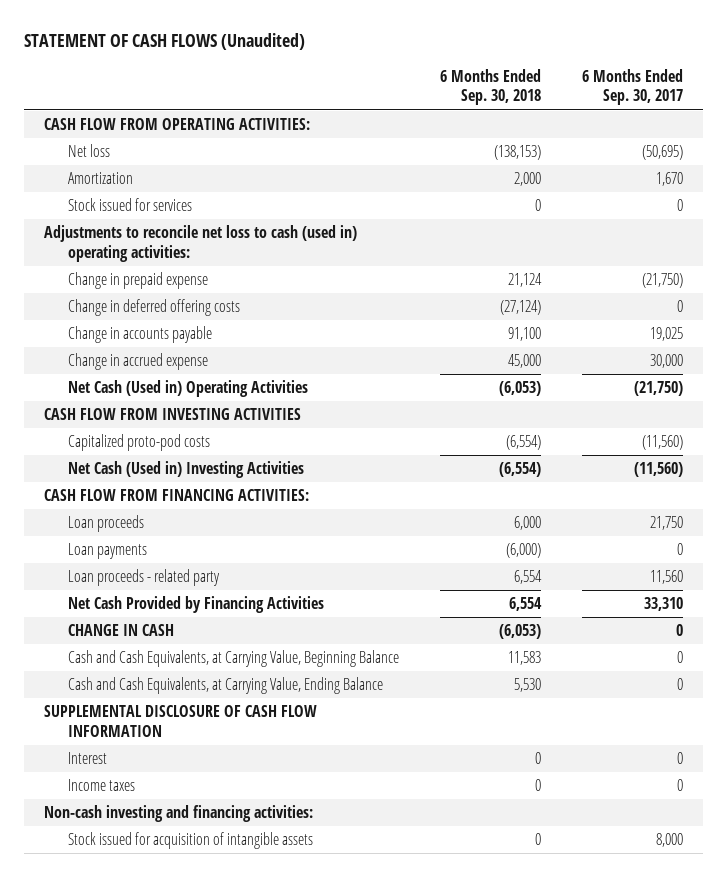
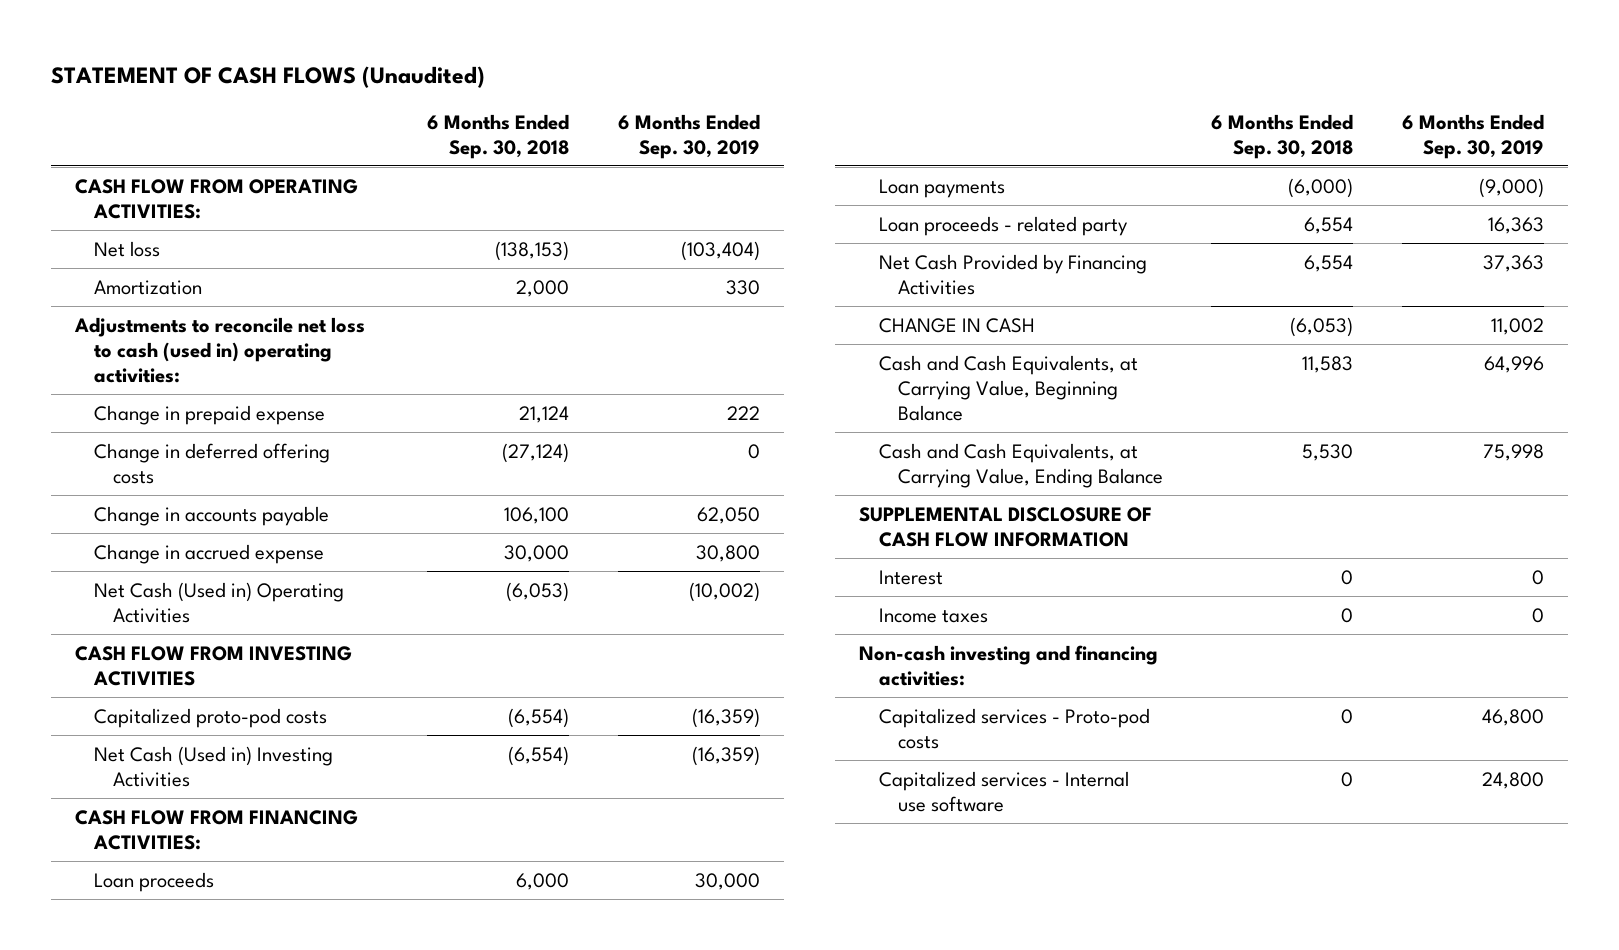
[581,68,683,106] 6 Months Ended Sep. 30, 2017 -> none
none -> [617,113,760,159] 6 Months Ended Sep. 30, 2019
[68,198,193,212] Stock issued for services -> none
[507,327,541,342] 91,100 -> [504,506,570,524] 106,100
[507,354,541,369] 45,000 -> [504,544,570,562] 30,000
[68,832,314,850] Stock issued for acquisition of intangible assets -> [878,707,1150,749] Capitalized services - Proto-pod costs
none -> [878,770,1129,812] Capitalized services - Internal use software

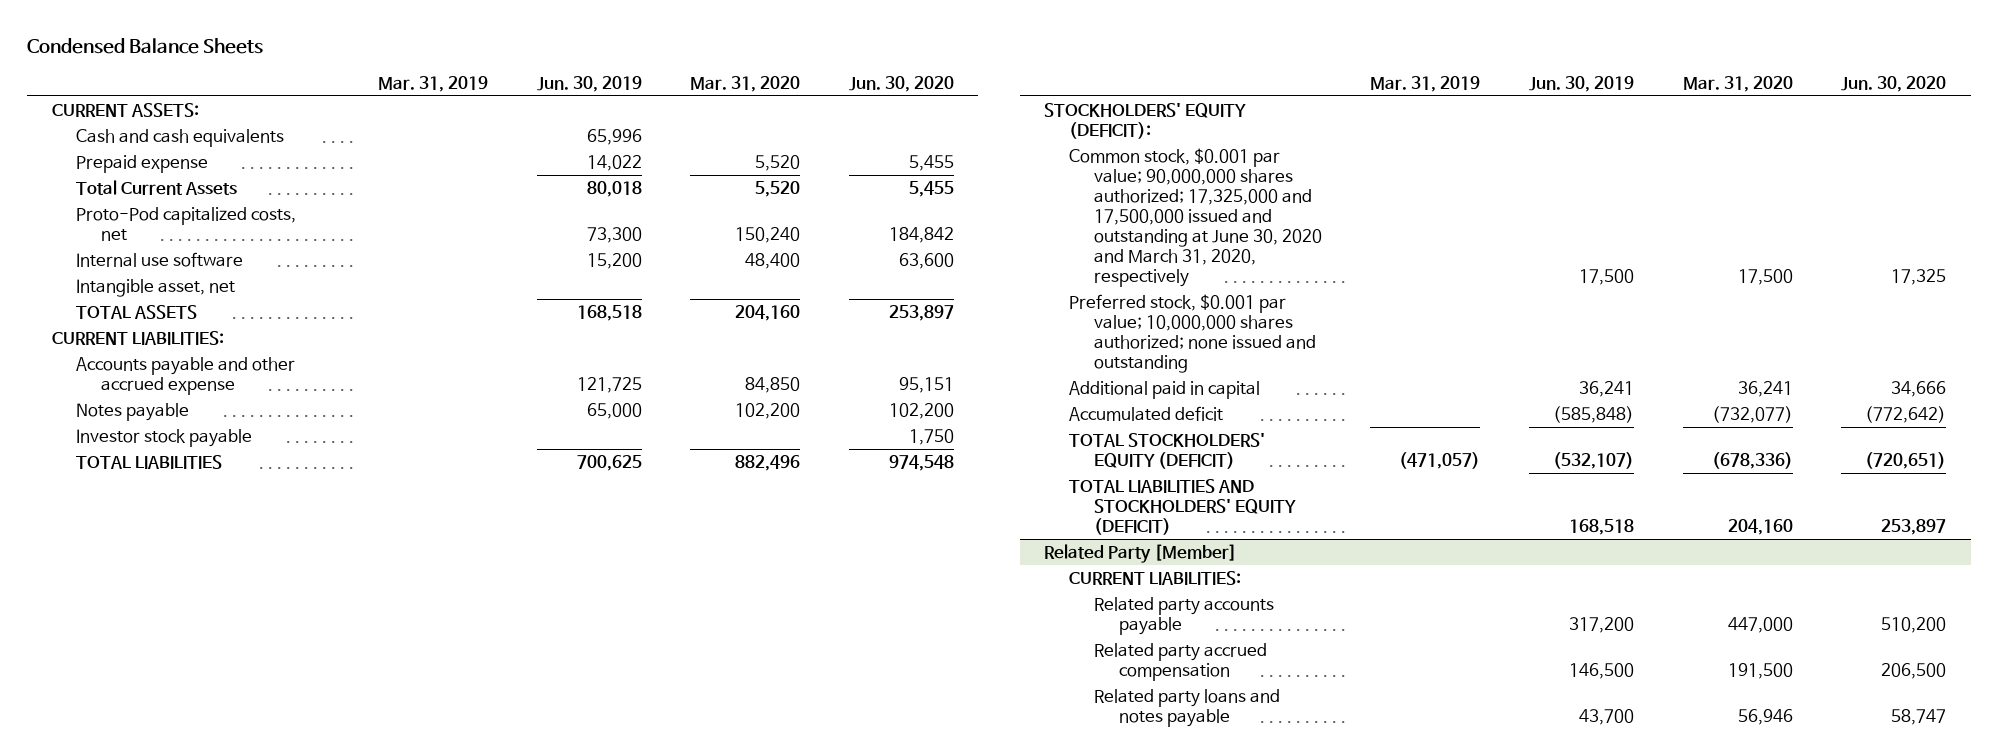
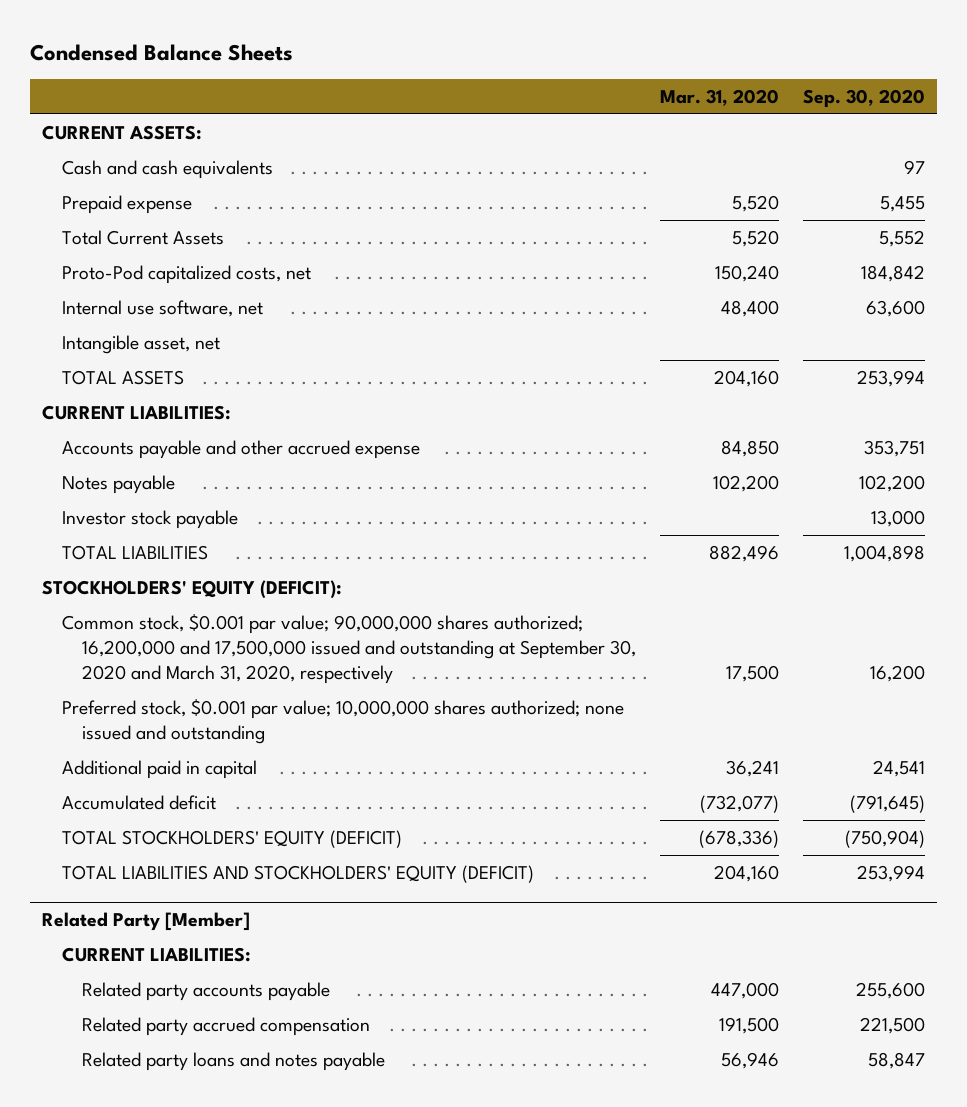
[377,75,488,92] Mar. 31, 2019 -> none
[536,75,642,92] Jun. 30, 2019 -> none
[848,75,954,92] Jun. 30, 2020 -> none
none -> [802,89,925,109] Sep. 30, 2020
[76,251,244,267] Internal use software -> [61,299,263,317] Internal use software, net
[1068,147,1322,288] Common stock, $0.001 par value; 90,000,000 shares authorized; 17,325,000 and 17,500,000 issued and outstanding at June 30, 2020 and March 31, 2020, respectively -> [61,613,636,685] Common stock, $0.001 par value; 90,000,000 shares authorized; 16,200,000 and 17,500,000 issued and outstanding at September 30, 2020 and March 31, 2020, respectively

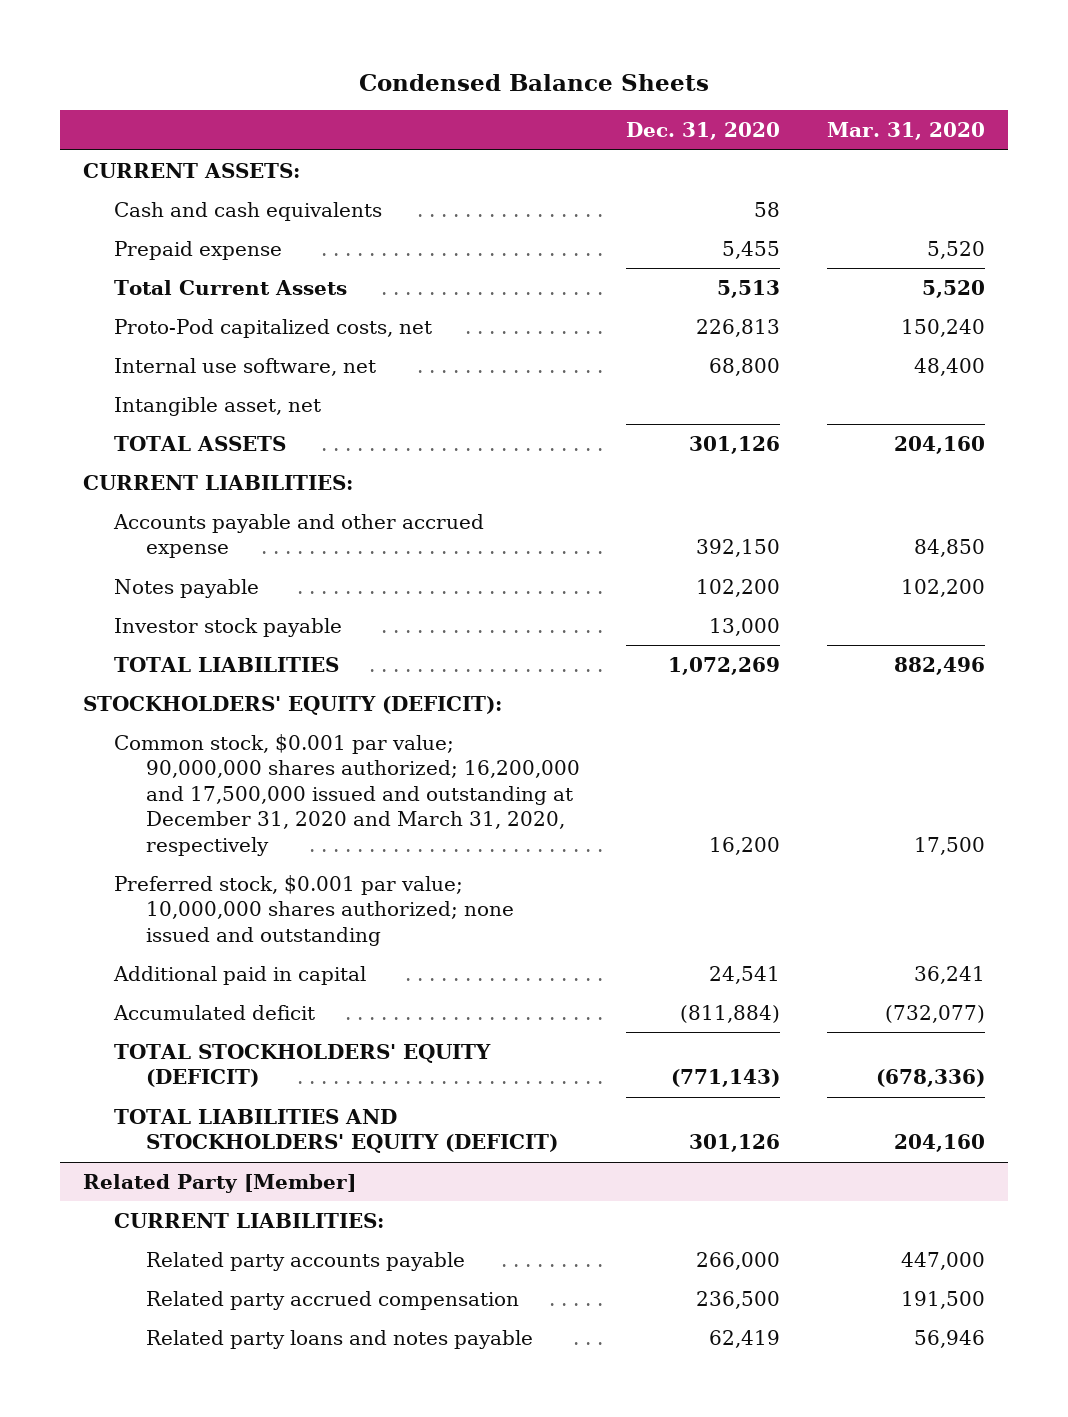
[802,89,925,109] Sep. 30, 2020 -> none
none -> [626,122,781,141] Dec. 31, 2020
[61,613,636,685] Common stock, $0.001 par value; 90,000,000 shares authorized; 16,200,000 and 17,500,000 issued and outstanding at September 30, 2020 and March 31, 2020, respectively -> [114,733,581,856] Common stock, $0.001 par value; 90,000,000 shares authorized; 16,200,000 and 17,500,000 issued and outstanding at December 31, 2020 and March 31, 2020, respectively

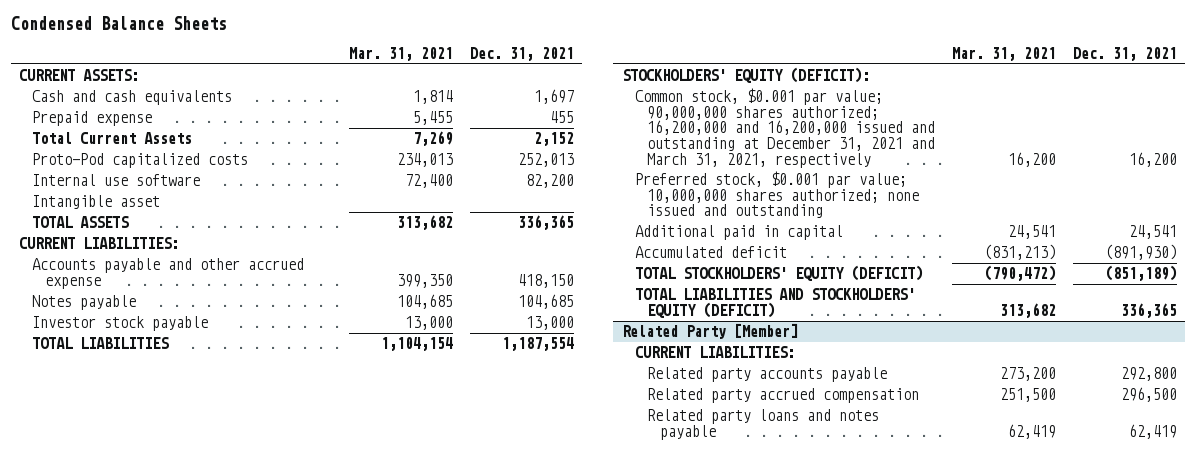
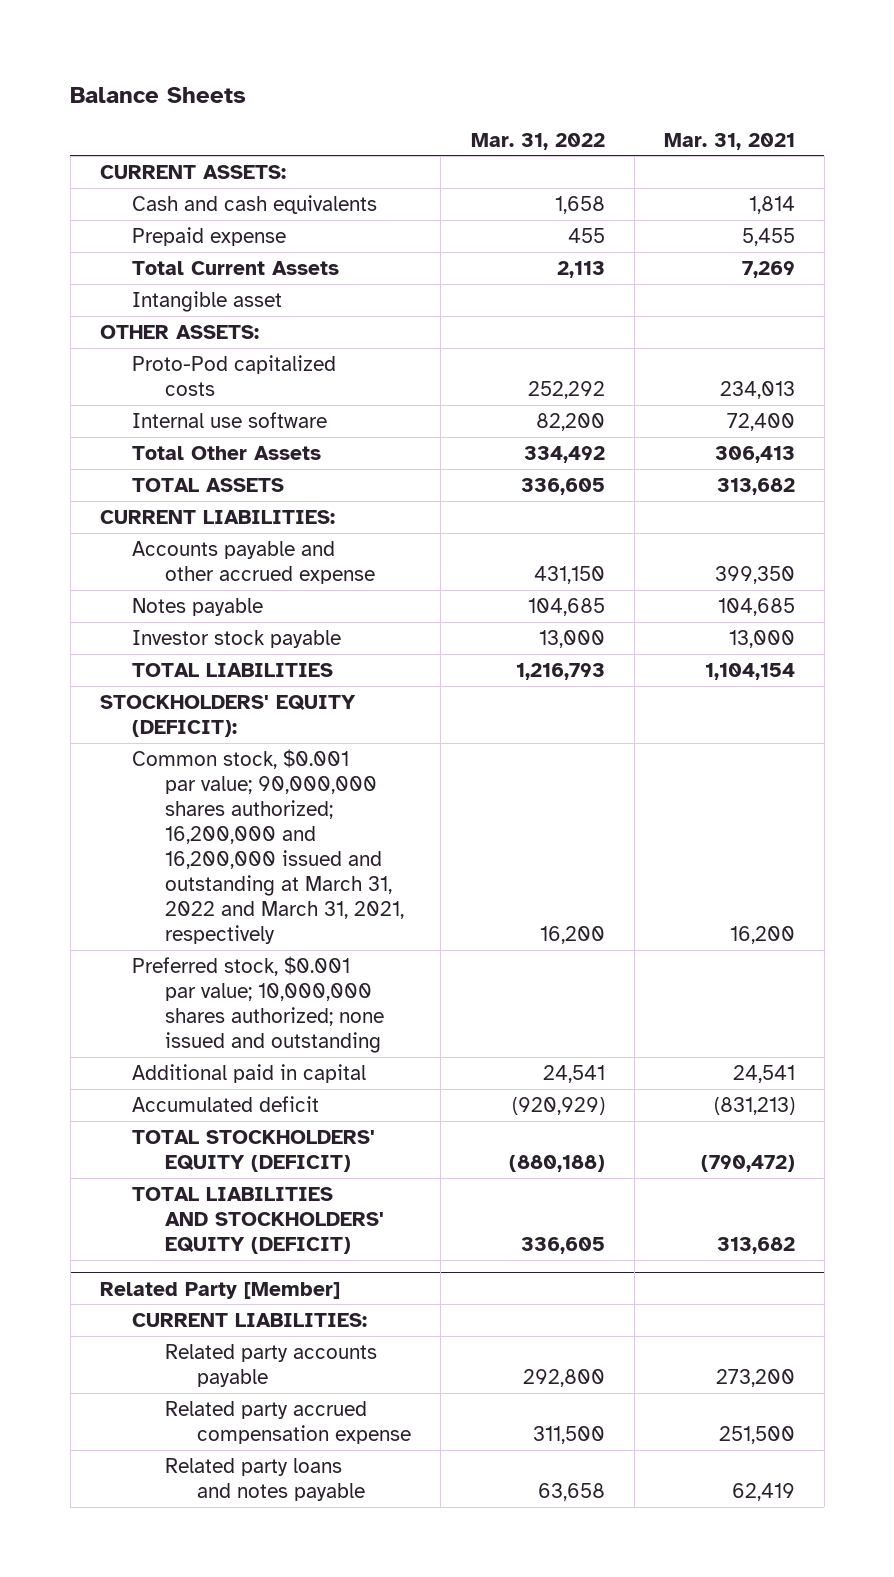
[10,15,227,30] Condensed Balance Sheets -> [70,86,247,103] Balance Sheets
[470,46,575,61] Dec. 31, 2021 -> none
none -> [470,132,605,150] Mar. 31, 2022
[31,195,160,210] Intangible asset -> [132,291,283,313] Intangible asset
none -> [99,325,259,340] OTHER ASSETS:
none -> [132,446,322,461] Total Other Assets
[634,88,936,168] Common stock, $0.001 par value; 90,000,000 shares authorized; 16,200,000 and 16,200,000 issued and outstanding at December 31, 2021 and March 31, 2021, respectively -> [132,749,404,945] Common stock, $0.001 par value; 90,000,000 shares authorized; 16,200,000 and 16,200,000 issued and outstanding at March 31, 2022 and March 31, 2021, respectively
[647,388,920,404] Related party accrued compensation -> [164,1401,412,1445] Related party accrued compensation expense

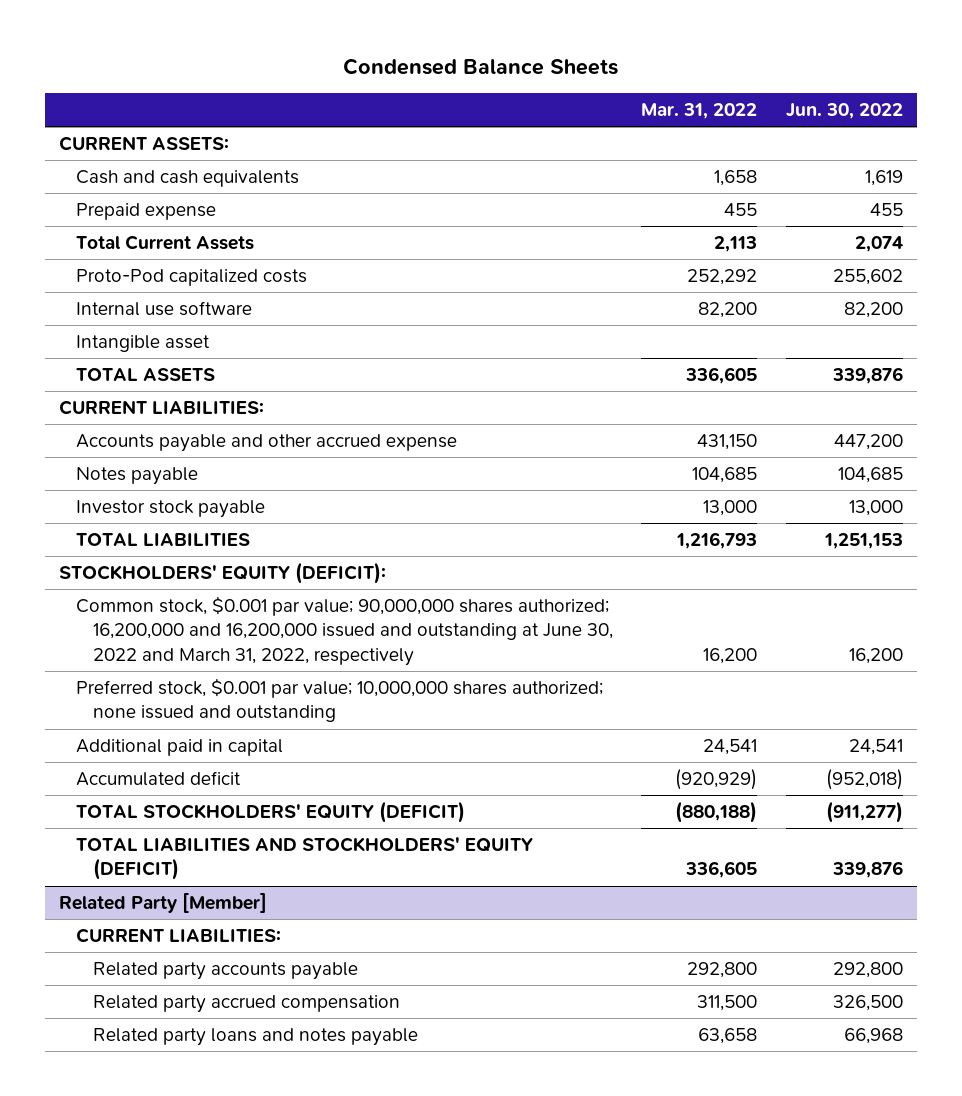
[70,86,247,103] Balance Sheets -> [343,58,619,76] Condensed Balance Sheets
[663,132,795,150] Mar. 31, 2021 -> none
none -> [785,103,903,120] Jun. 30, 2022
[99,325,259,340] OTHER ASSETS: -> none
[132,446,322,461] Total Other Assets -> none
[132,291,283,313] Intangible asset -> [75,335,210,353] Intangible asset
[132,749,404,945] Common stock, $0.001 par value; 90,000,000 shares authorized; 16,200,000 and 16,200,000 issued and outstanding at March 31, 2022 and March 31, 2021, respectively -> [75,596,613,666] Common stock, $0.001 par value; 90,000,000 shares authorized; 16,200,000 and 16,200,000 issued and outstanding at June 30, 2022 and March 31, 2022, respectively
[164,1401,412,1445] Related party accrued compensation expense -> [92,995,400,1014] Related party accrued compensation

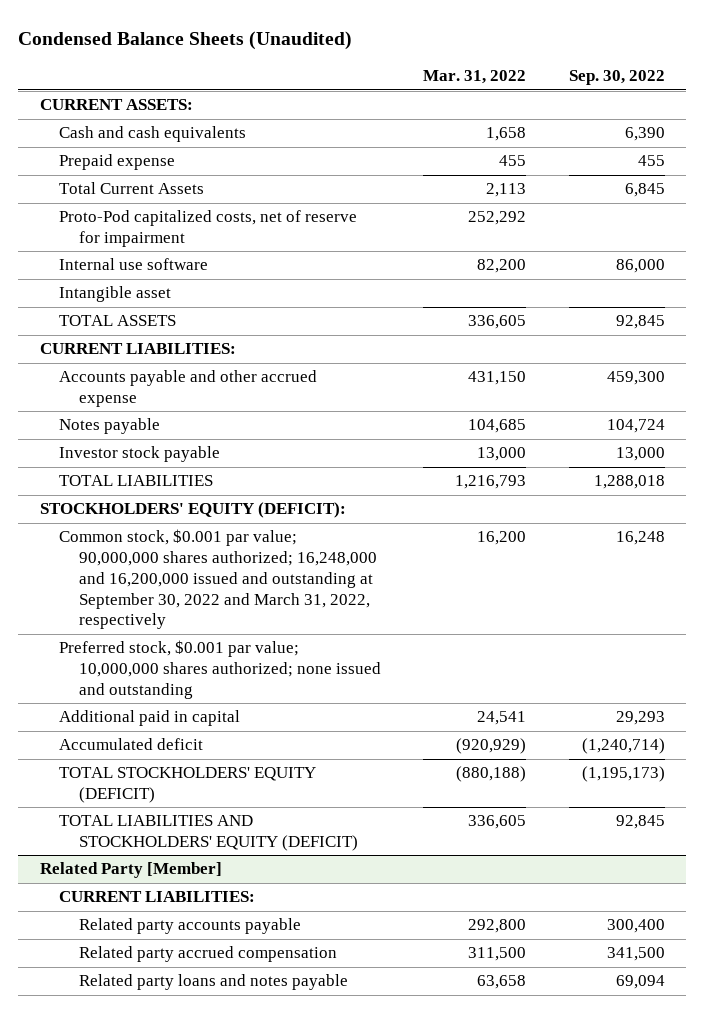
[343,58,619,76] Condensed Balance Sheets -> [18,30,353,50] Condensed Balance Sheets (Unaudited)
[785,103,903,120] Jun. 30, 2022 -> none
none -> [568,70,665,86] Sep. 30, 2022
[75,269,307,287] Proto-Pod capitalized costs -> [59,210,358,248] Proto-Pod capitalized costs, net of reserve for impairment
[75,596,613,666] Common stock, $0.001 par value; 90,000,000 shares authorized; 16,200,000 and 16,200,000 issued and outstanding at June 30, 2022 and March 31, 2022, respectively -> [59,529,377,630] Common stock, $0.001 par value; 90,000,000 shares authorized; 16,248,000 and 16,200,000 issued and outstanding at September 30, 2022 and March 31, 2022, respectively

